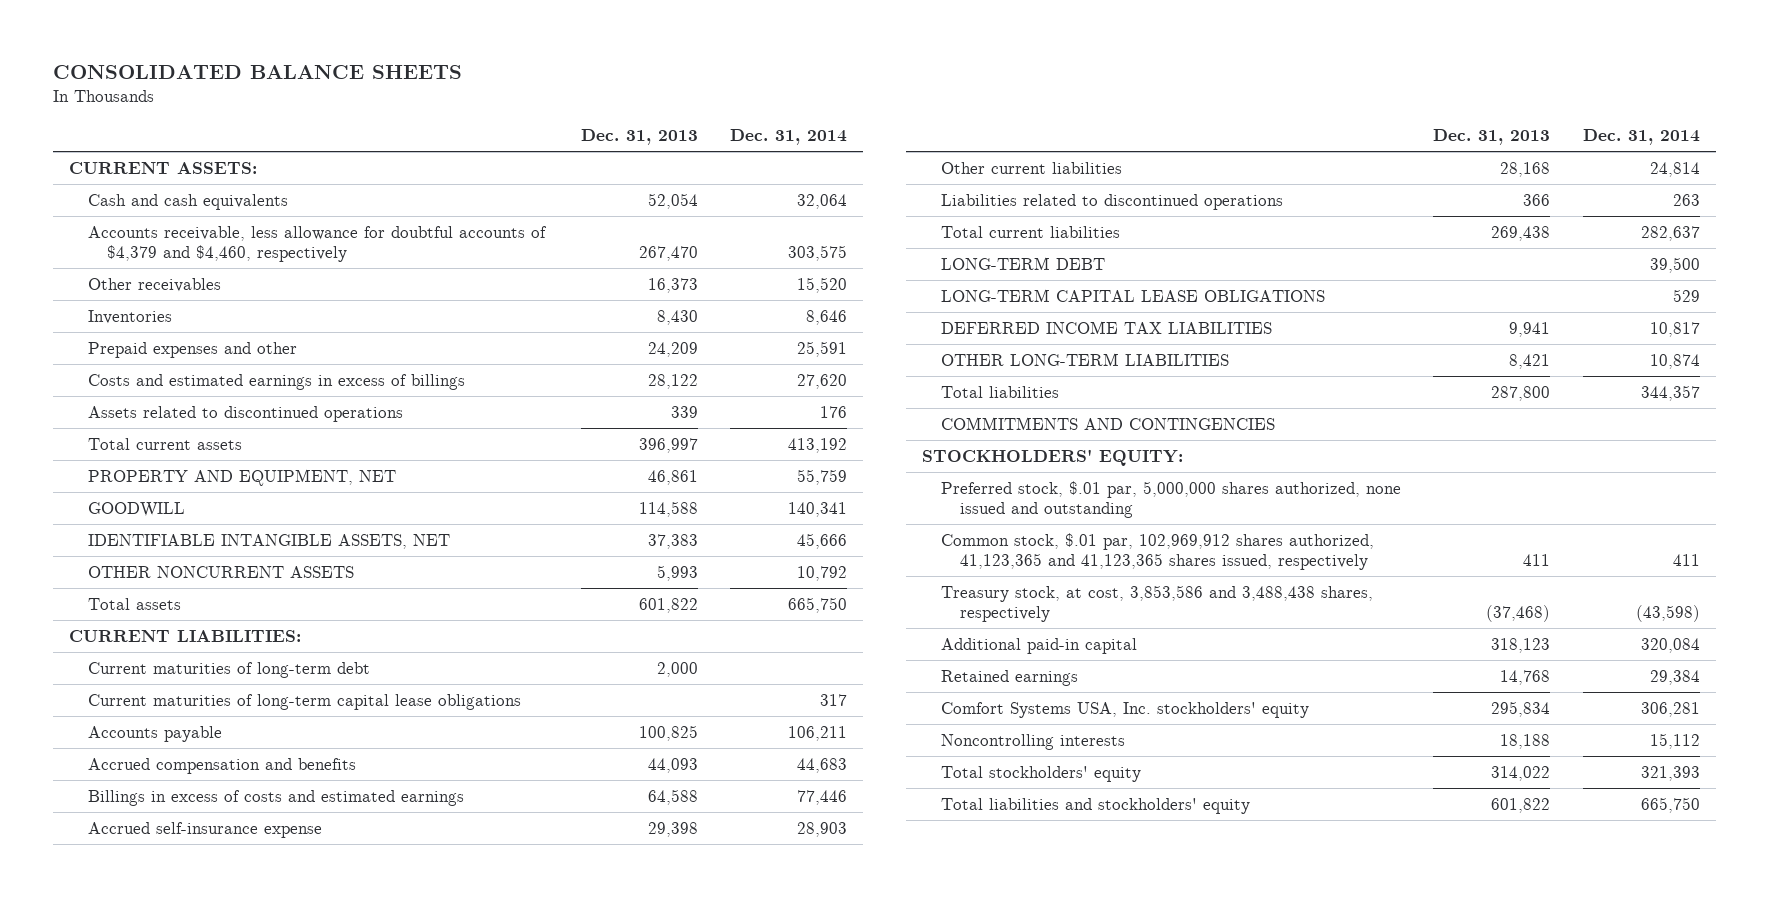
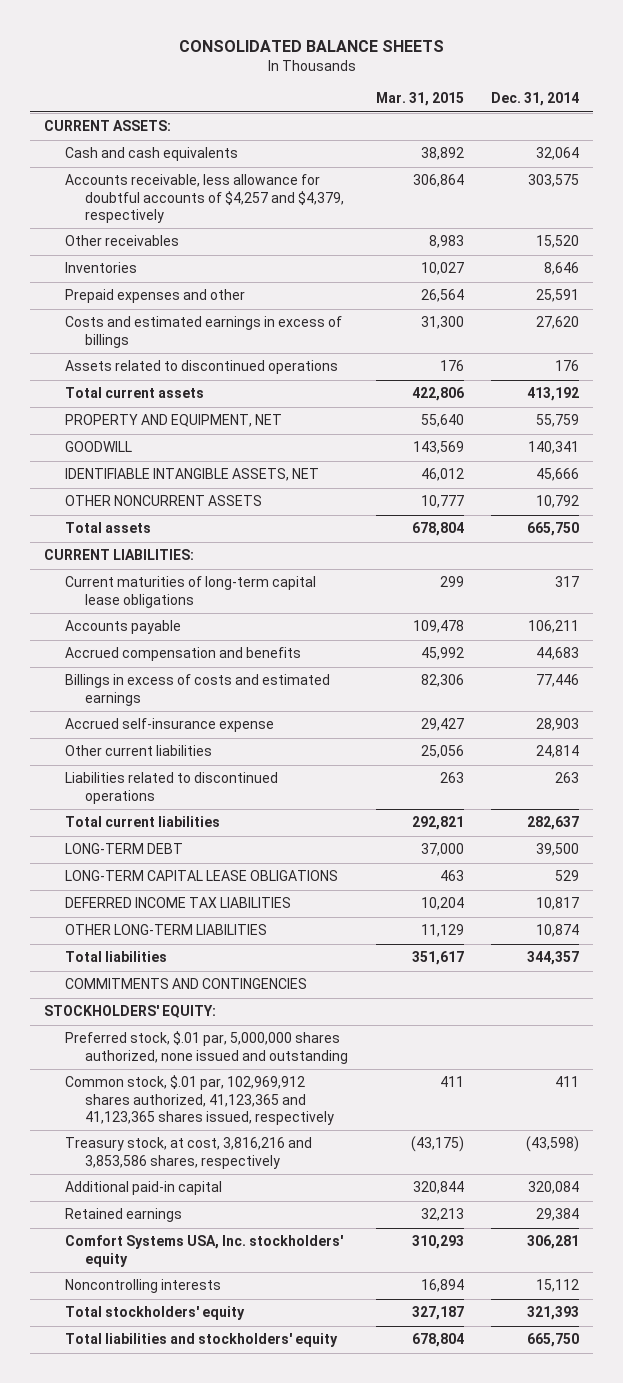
[580,129,698,146] Dec. 31, 2013 -> none
none -> [375,92,464,107] Mar. 31, 2015
[88,225,548,262] Accounts receivable, less allowance for doubtful accounts of $4,379 and $4,460, respectively -> [64,174,345,223] Accounts receivable, less allowance for doubtful accounts of $4,257 and $4,379, respectively
[88,661,371,678] Current maturities of long-term debt -> none
[940,584,1373,622] Treasury stock, at cost, 3,853,586 and 3,488,438 shares, respectively -> [64,1137,312,1169] Treasury stock, at cost, 3,816,216 and 3,853,586 shares, respectively

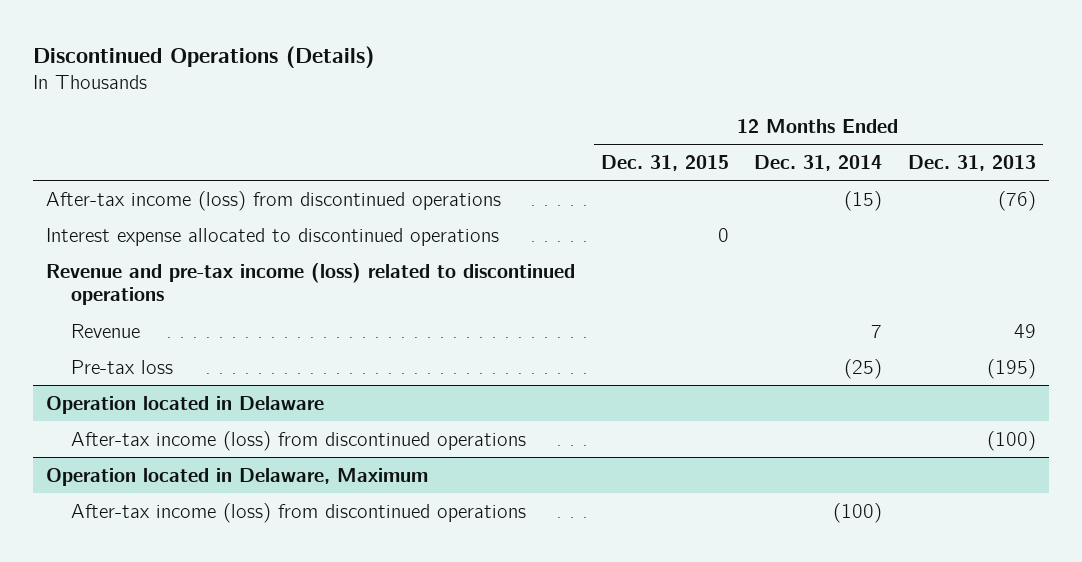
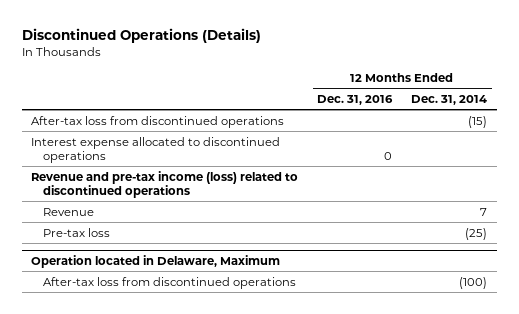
[600,154,729,171] Dec. 31, 2015 -> none
[908,154,1037,171] Dec. 31, 2013 -> none
none -> [317,94,394,105] Dec. 31, 2016
[45,190,501,211] After-tax income (loss) from discontinued operations -> [31,115,285,128] After-tax loss from discontinued operations
[45,395,324,414] Operation located in Delaware -> none
[70,430,526,451] After-tax income (loss) from discontinued operations -> none
[70,502,526,523] After-tax income (loss) from discontinued operations -> [42,276,296,289] After-tax loss from discontinued operations

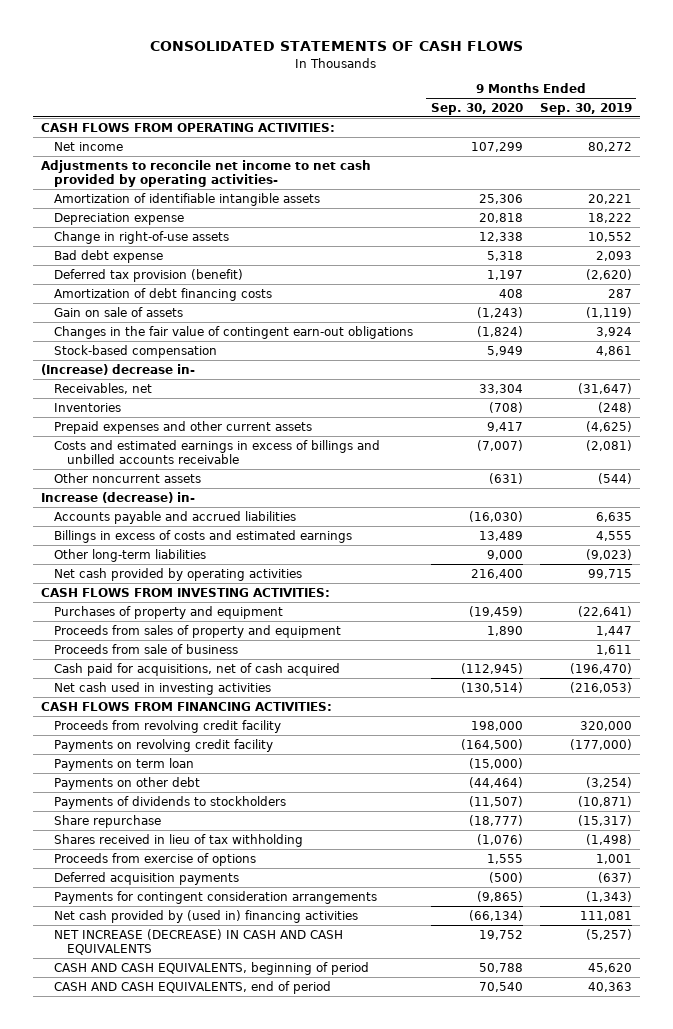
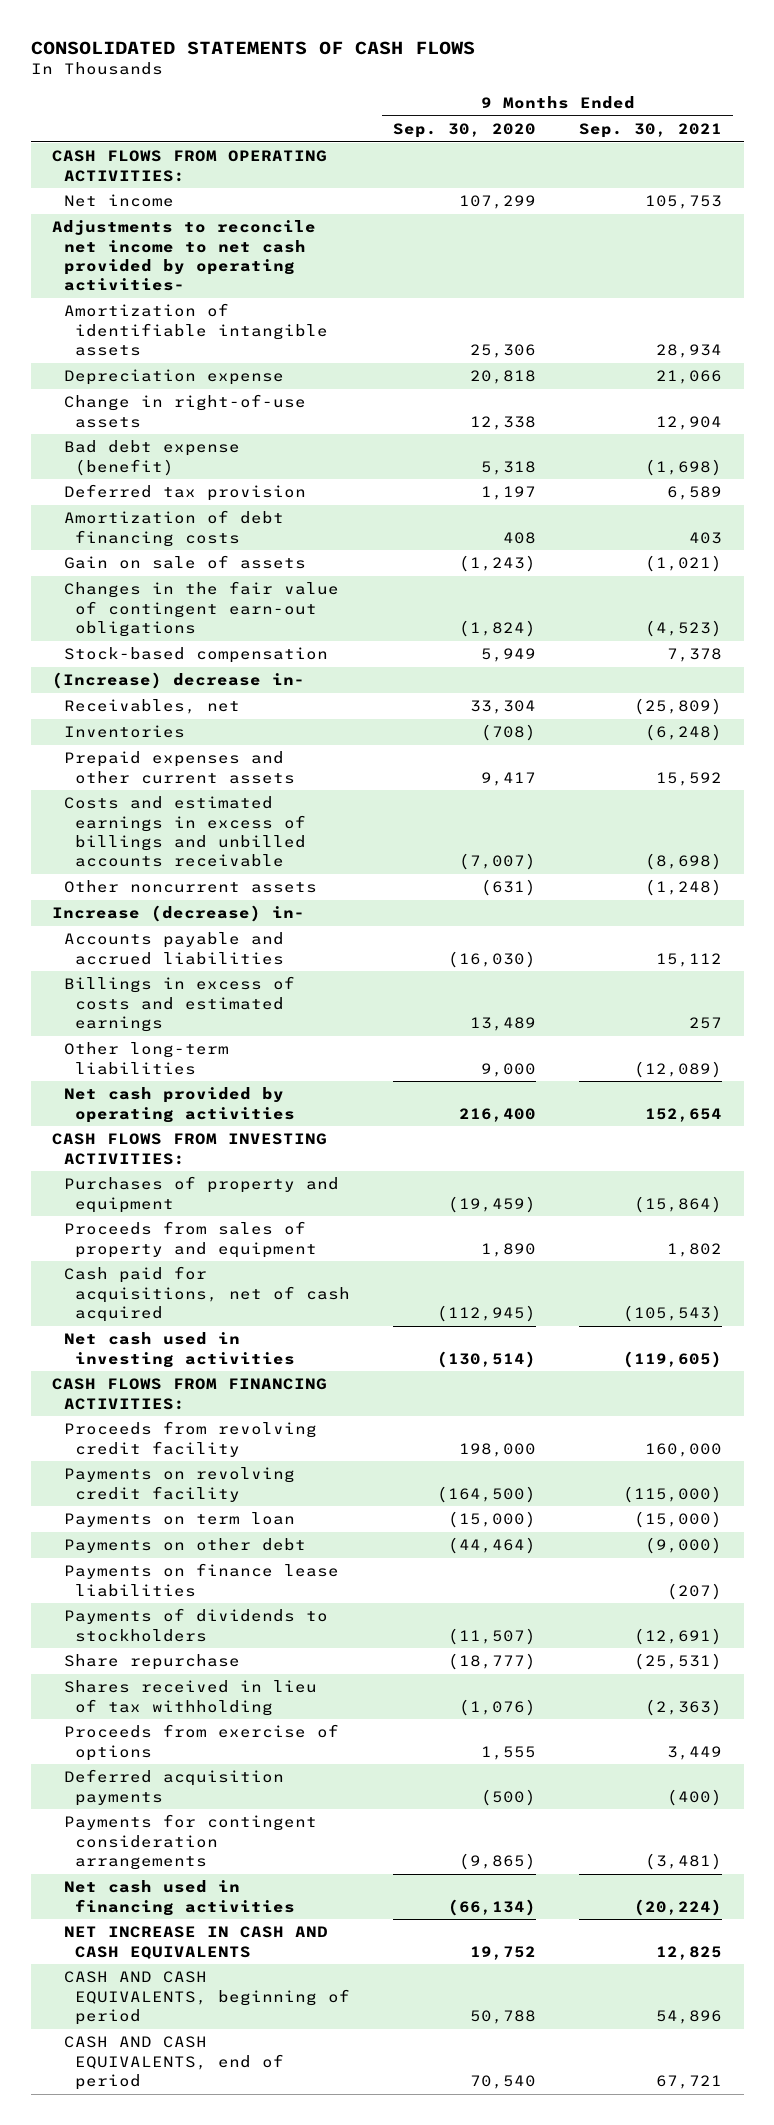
[539,102,632,115] Sep. 30, 2019 -> none
none -> [579,122,723,138] Sep. 30, 2021
[54,249,164,263] Bad debt expense -> [63,440,240,476] Bad debt expense (benefit)
[54,268,244,282] Deferred tax provision (benefit) -> [63,484,306,502] Deferred tax provision
[54,643,239,654] Proceeds from sale of business -> none
none -> [63,1563,339,1597] Payments on finance lease liabilities
[54,909,359,923] Net cash provided by (used in) financing activities -> [63,1880,296,1916] Net cash used in financing activities
[54,928,344,955] NET INCREASE (DECREASE) IN CASH AND CASH EQUIVALENTS -> [63,1926,328,1960] NET INCREASE IN CASH AND CASH EQUIVALENTS

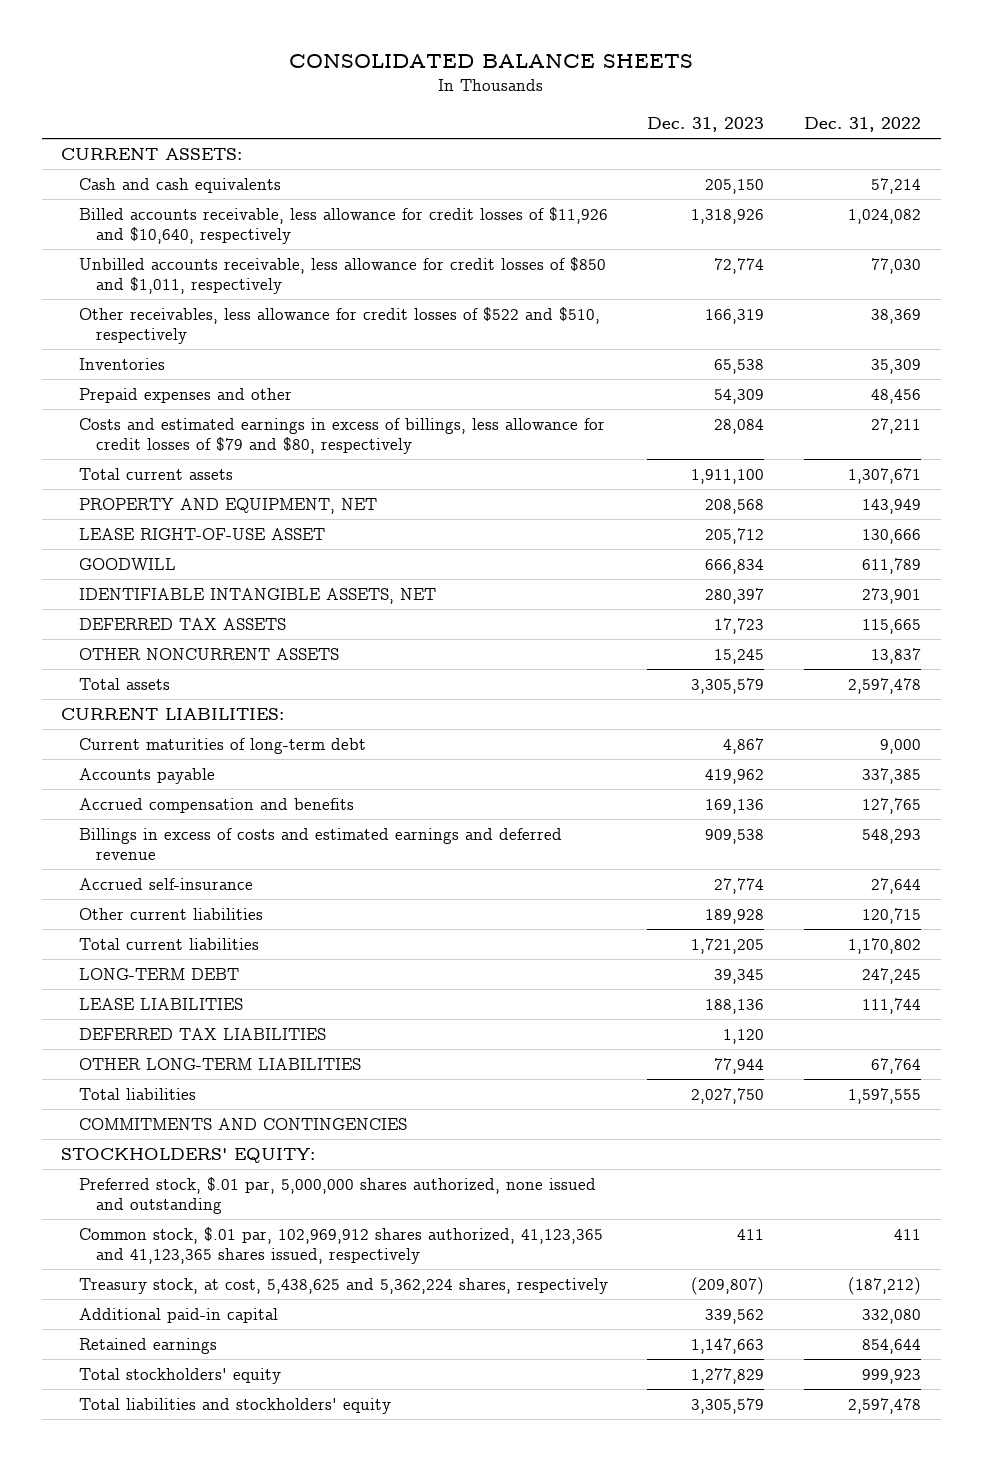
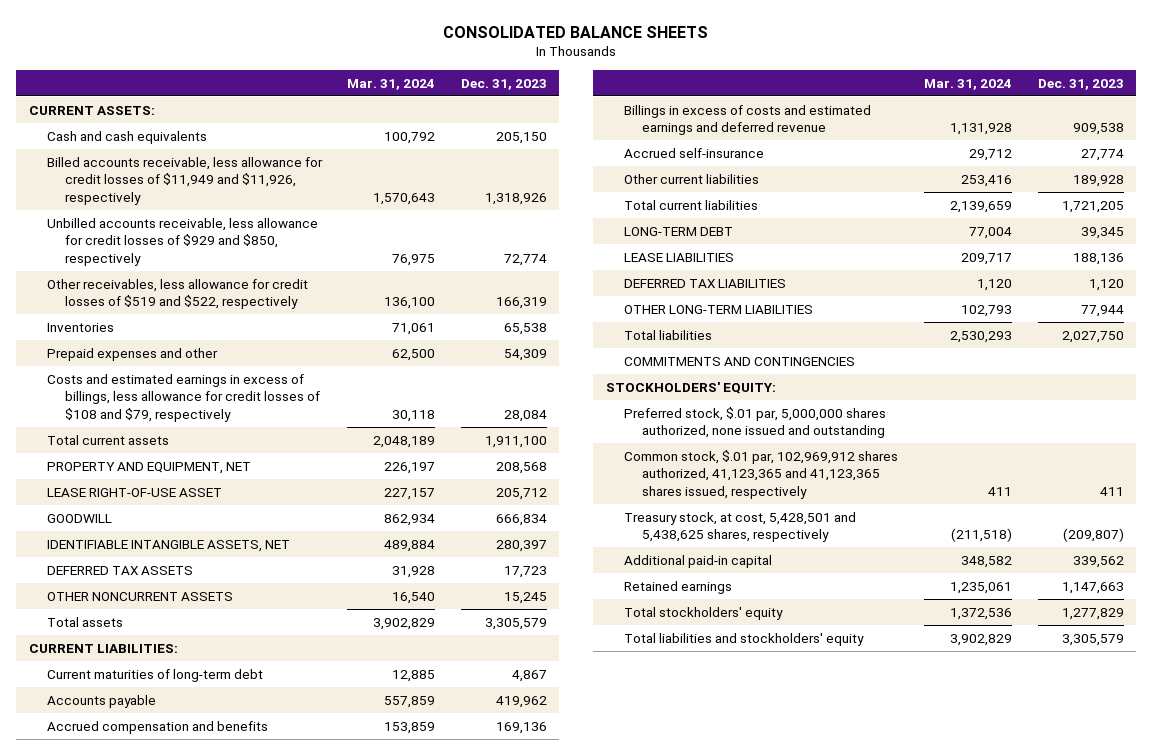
[803,117,921,133] Dec. 31, 2022 -> none
none -> [347,78,436,90] Mar. 31, 2024
[78,206,608,244] Billed accounts receivable, less allowance for credit losses of $11,926 and $10,640, respectively -> [47,156,324,206] Billed accounts receivable, less allowance for credit losses of $11,949 and $11,926, respectively
[78,256,606,294] Unbilled accounts receivable, less allowance for credit losses of $850 and $1,011, respectively -> [47,217,319,267] Unbilled accounts receivable, less allowance for credit losses of $929 and $850, respectively
[78,306,600,344] Other receivables, less allowance for credit losses of $522 and $510, respectively -> [47,278,309,310] Other receivables, less allowance for credit losses of $519 and $522, respectively
[78,417,605,454] Costs and estimated earnings in excess of billings, less allowance for credit losses of $79 and $80, respectively -> [47,373,321,423] Costs and estimated earnings in excess of billings, less allowance for credit losses of $108 and $79, respectively
[78,1277,608,1294] Treasury stock, at cost, 5,438,625 and 5,362,224 shares, respectively -> [624,511,857,543] Treasury stock, at cost, 5,428,501 and 5,438,625 shares, respectively

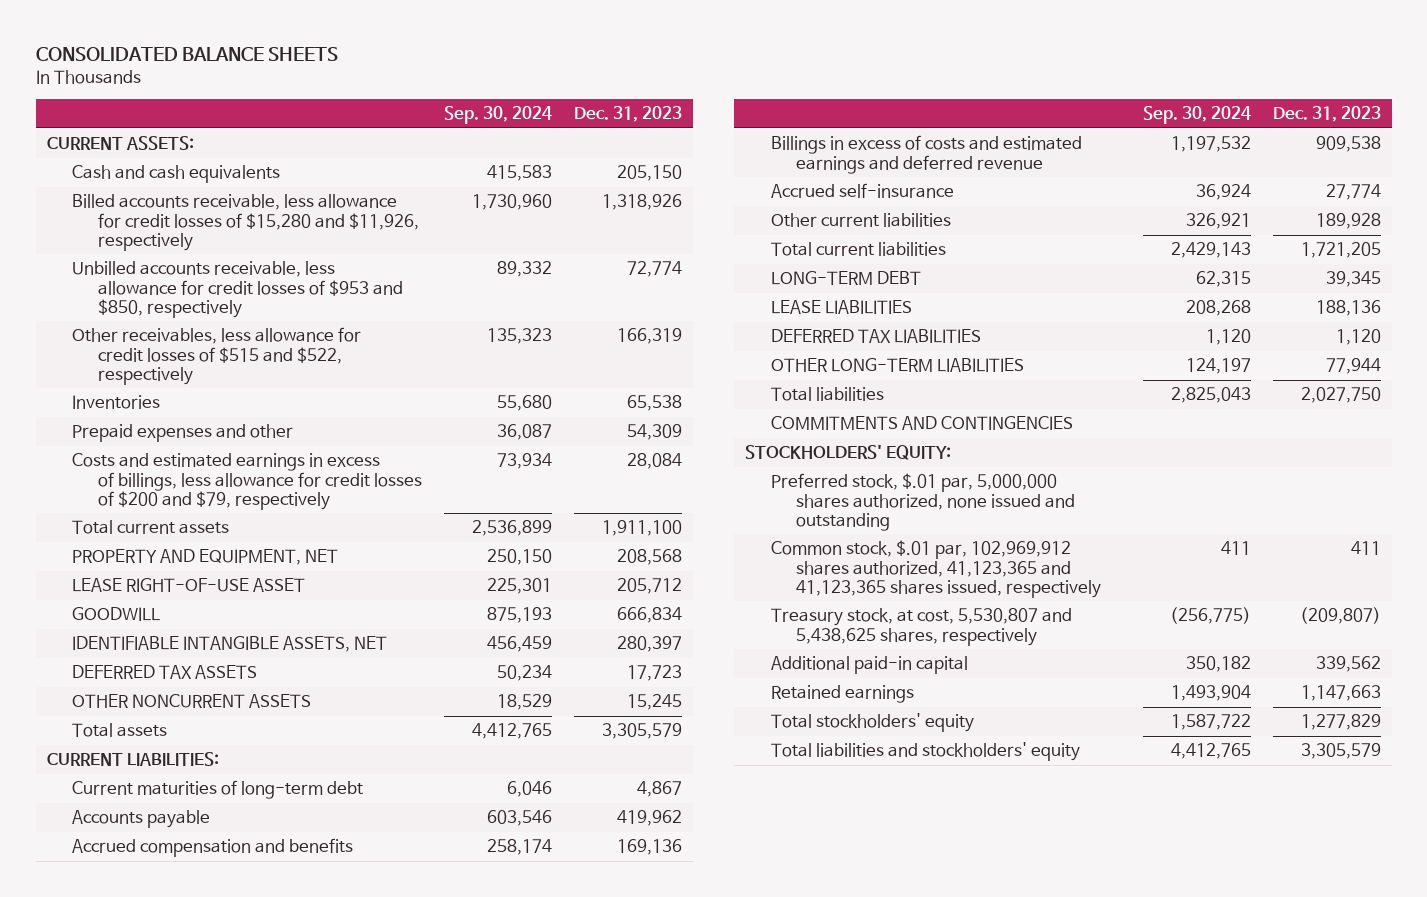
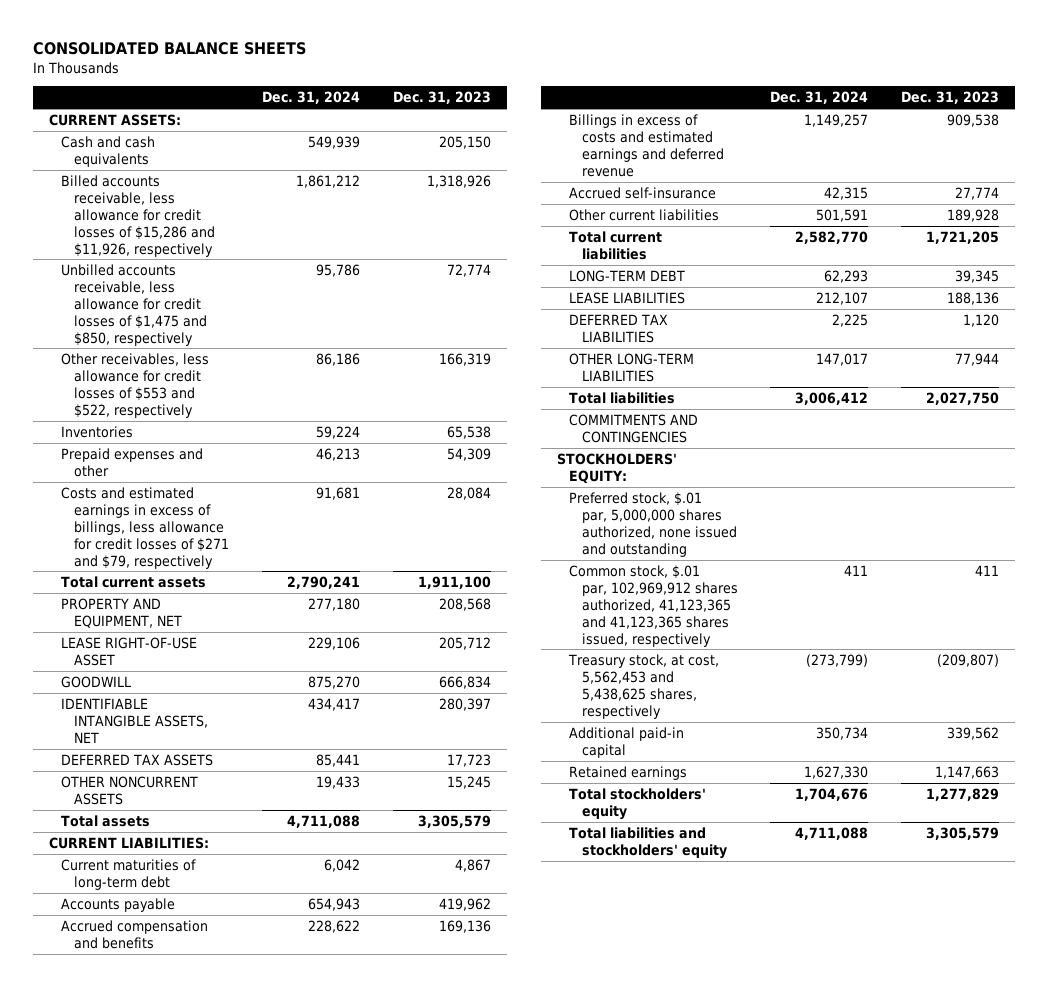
[444,106,553,125] Sep. 30, 2024 -> none
none -> [262,91,361,105] Dec. 31, 2024
[72,194,420,251] Billed accounts receivable, less allowance for credit losses of $15,280 and $11,926, respectively -> [61,174,215,257] Billed accounts receivable, less allowance for credit losses of $15,286 and $11,926, respectively
[72,261,404,318] Unbilled accounts receivable, less allowance for credit losses of $953 and $850, respectively -> [61,263,207,346] Unbilled accounts receivable, less allowance for credit losses of $1,475 and $850, respectively
[72,327,362,385] Other receivables, less allowance for credit losses of $515 and $522, respectively -> [61,352,210,418] Other receivables, less allowance for credit losses of $553 and $522, respectively
[72,453,423,510] Costs and estimated earnings in excess of billings, less allowance for credit losses of $200 and $79, respectively -> [61,486,229,569] Costs and estimated earnings in excess of billings, less allowance for credit losses of $271 and $79, respectively
[770,608,1072,646] Treasury stock, at cost, 5,530,807 and 5,438,625 shares, respectively -> [568,653,720,719] Treasury stock, at cost, 5,562,453 and 5,438,625 shares, respectively

